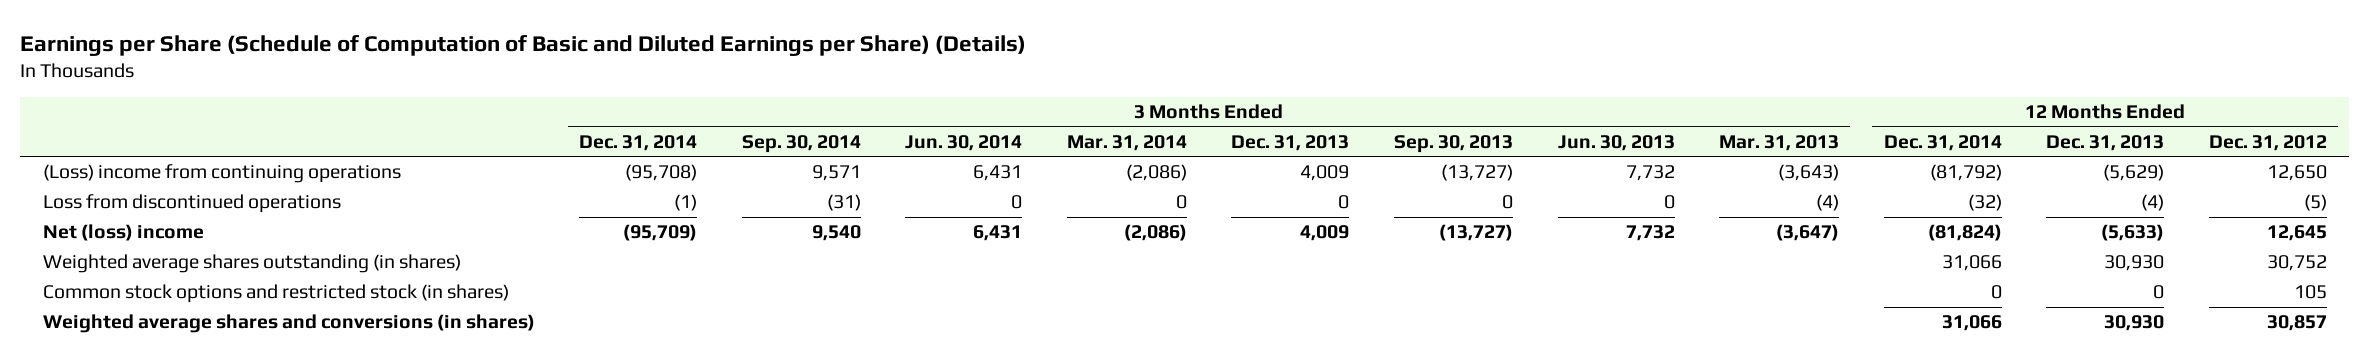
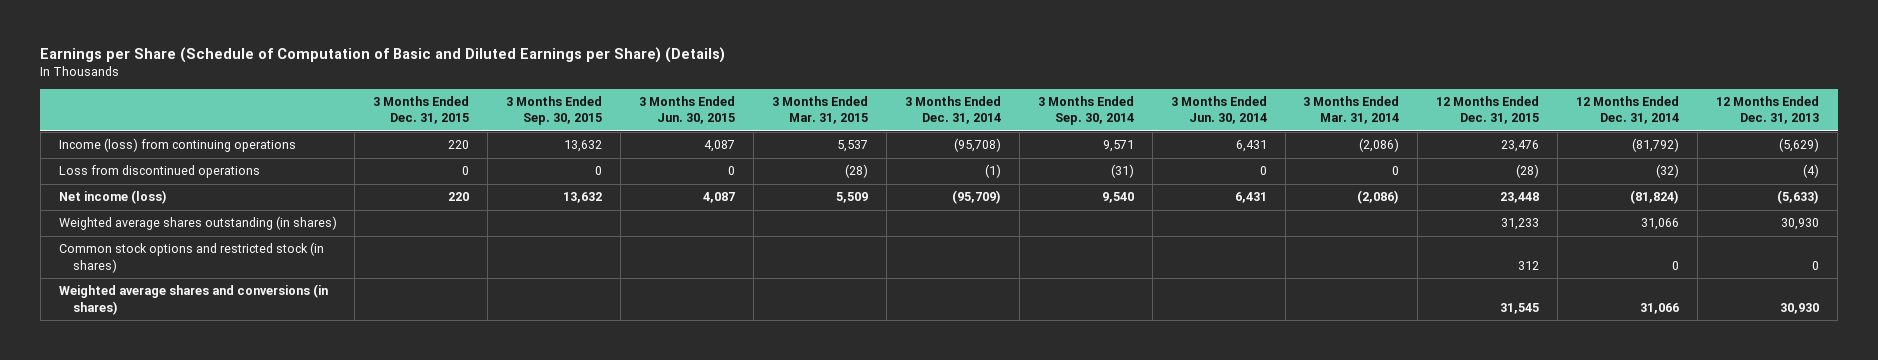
[1231,134,1350,151] Dec. 31, 2013 -> none
[1393,134,1513,153] Sep. 30, 2013 -> none
[1557,134,1675,151] Jun. 30, 2013 -> none
[1719,134,1840,151] Mar. 31, 2013 -> none
[2208,134,2327,151] Dec. 31, 2012 -> none
none -> [373,96,470,125] 3 Months Ended Dec. 31, 2015
none -> [506,96,603,126] 3 Months Ended Sep. 30, 2015
none -> [639,96,736,125] 3 Months Ended Jun. 30, 2015
none -> [772,96,869,125] 3 Months Ended Mar. 31, 2015
none -> [1436,96,1540,125] 12 Months Ended Dec. 31, 2015
[42,164,401,184] (Loss) income from continuing operations -> [58,138,296,153] Income (loss) from continuing operations
[42,224,204,242] Net (loss) income -> [58,190,167,205] Net income (loss)

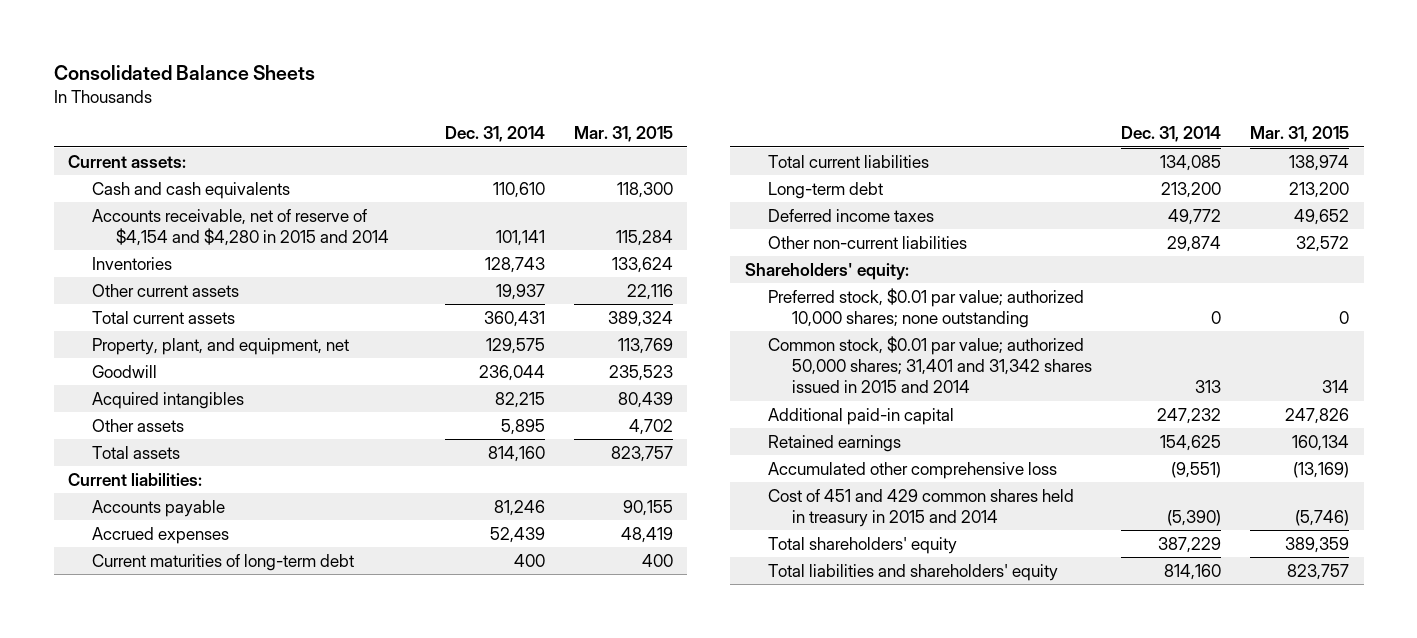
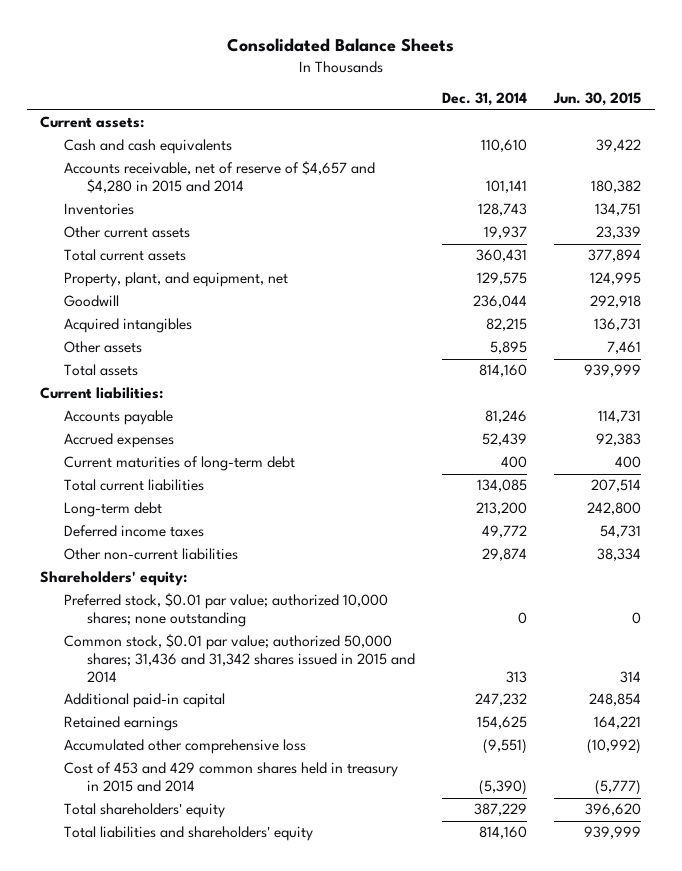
[573,126,673,143] Mar. 31, 2015 -> none
none -> [553,92,642,107] Jun. 30, 2015
[91,208,389,246] Accounts receivable, net of reserve of $4,154 and $4,280 in 2015 and 2014 -> [63,161,375,194] Accounts receivable, net of reserve of $4,657 and $4,280 in 2015 and 2014
[768,335,1092,394] Common stock, $0.01 par value; authorized 50,000 shares; 31,401 and 31,342 shares issued in 2015 and 2014 -> [63,634,415,684] Common stock, $0.01 par value; authorized 50,000 shares; 31,436 and 31,342 shares issued in 2015 and 2014
[768,488,1075,527] Cost of 451 and 429 common shares held in treasury in 2015 and 2014 -> [63,762,398,793] Cost of 453 and 429 common shares held in treasury in 2015 and 2014

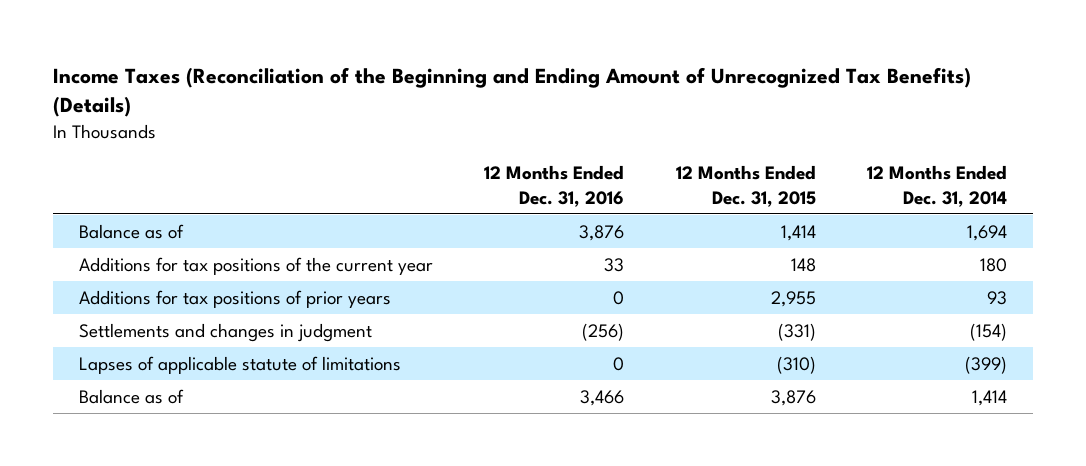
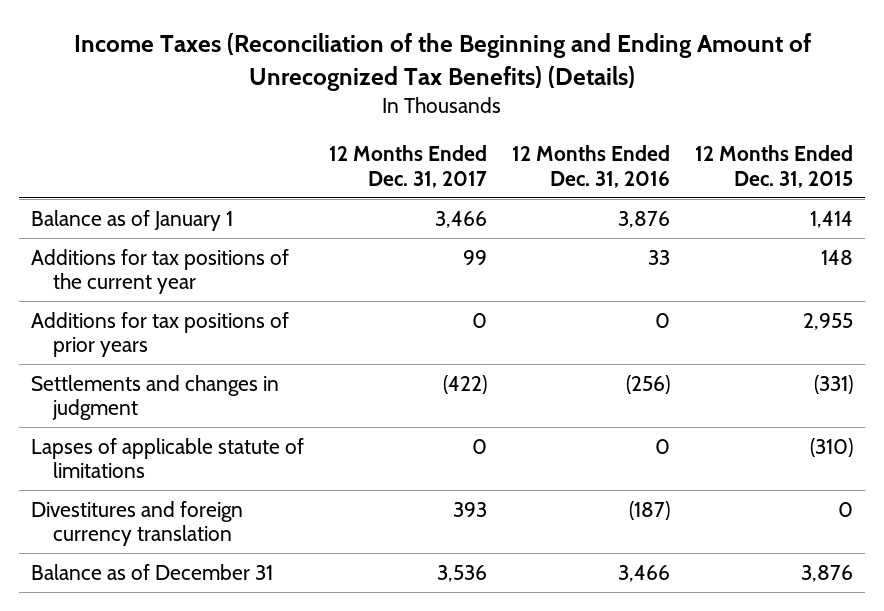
[867,165,1008,207] 12 Months Ended Dec. 31, 2014 -> none
none -> [329,145,488,188] 12 Months Ended Dec. 31, 2017
[79,223,185,239] Balance as of -> [31,209,234,231] Balance as of January 1
none -> [31,500,244,547] Divestitures and foreign currency translation
[79,388,185,404] Balance as of -> [31,563,274,580] Balance as of December 31

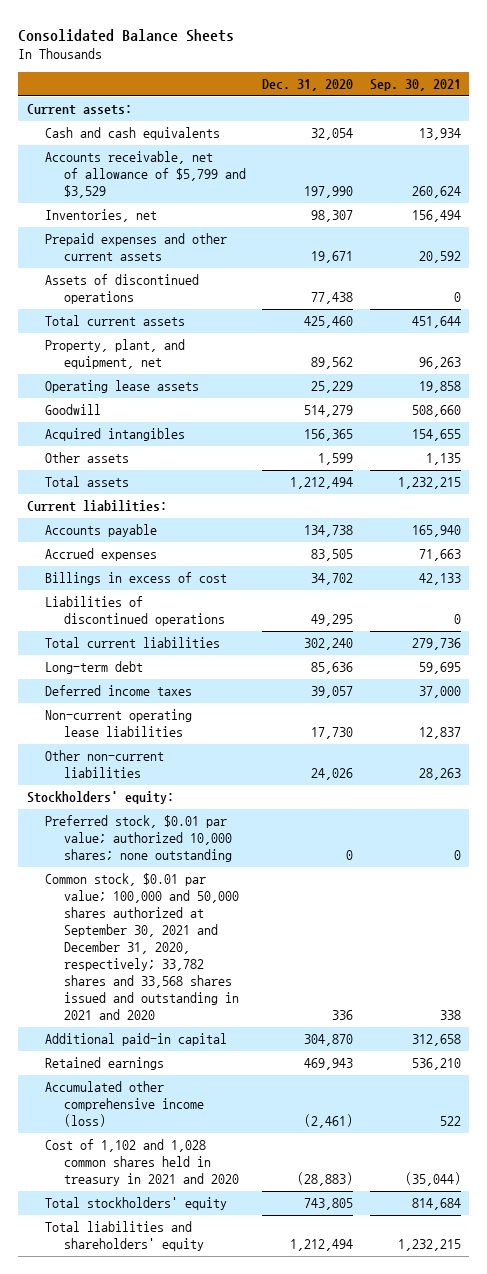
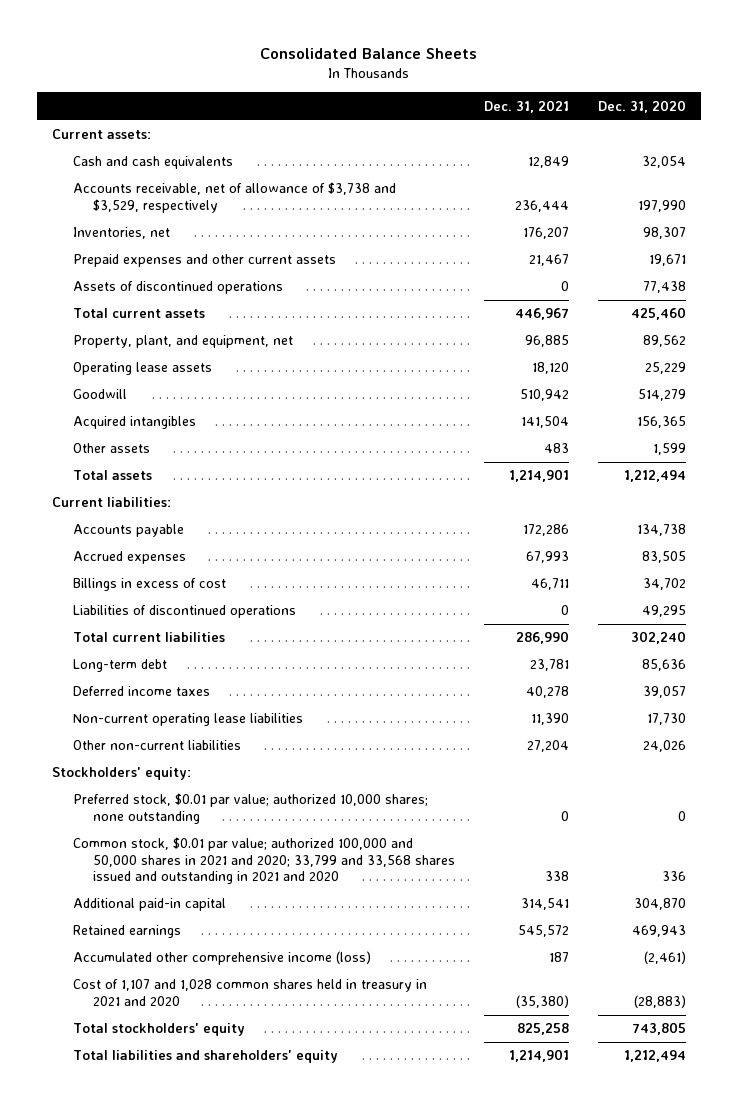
[369,79,461,92] Sep. 30, 2021 -> none
none -> [484,99,570,113] Dec. 31, 2021
[45,151,246,199] Accounts receivable, net of allowance of $5,799 and $3,529 -> [72,182,396,213] Accounts receivable, net of allowance of $3,738 and $3,529, respectively
[45,873,239,1021] Common stock, $0.01 par value; 100,000 and 50,000 shares authorized at September 30, 2021 and December 31, 2020, respectively; 33,782 shares and 33,568 shares issued and outstanding in 2021 and 2020 -> [72,837,456,885] Common stock, $0.01 par value; authorized 100,000 and 50,000 shares in 2021 and 2020; 33,799 and 33,568 shares issued and outstanding in 2021 and 2020
[45,1139,239,1187] Cost of 1,102 and 1,028 common shares held in treasury in 2021 and 2020 -> [72,979,427,1006] Cost of 1,107 and 1,028 common shares held in treasury in 2021 and 2020

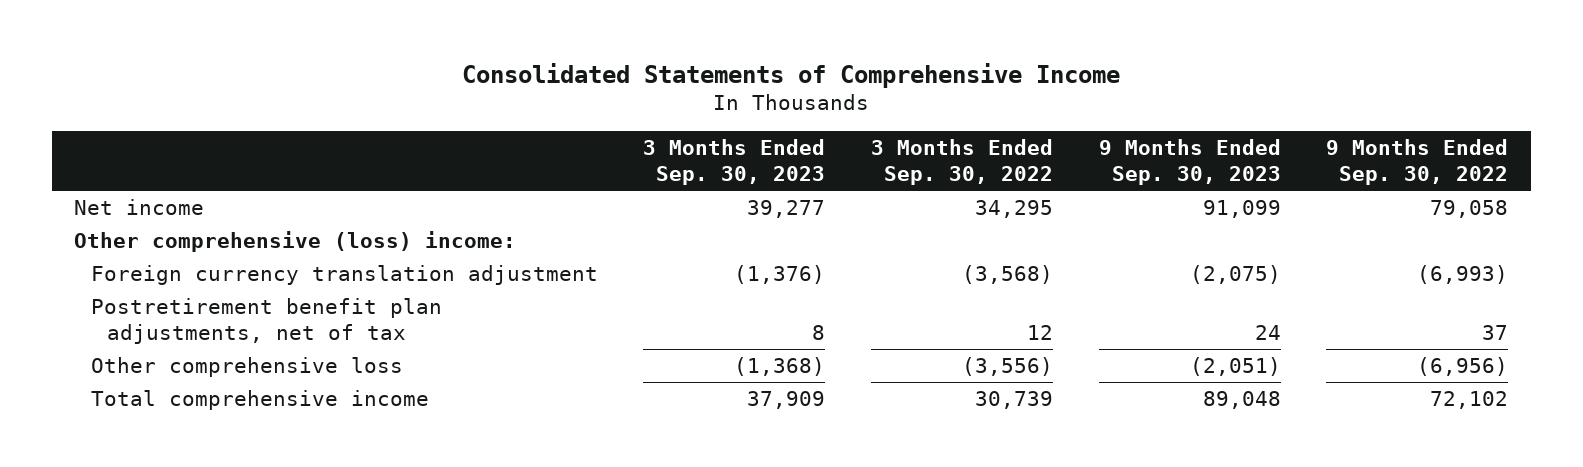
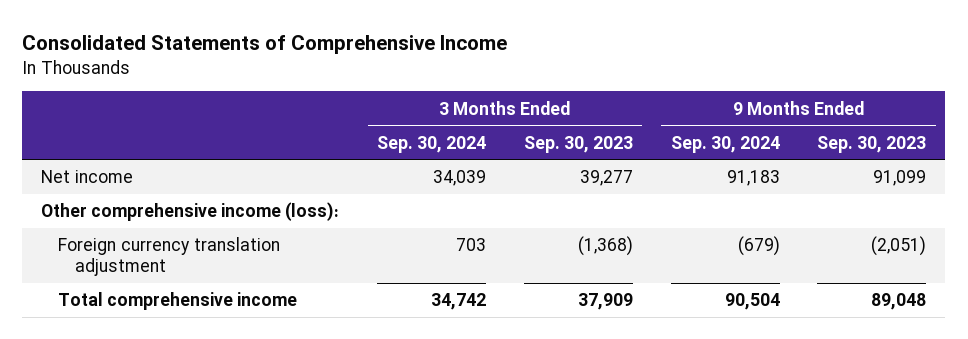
[870,138,1053,185] 3 Months Ended Sep. 30, 2022 -> none
[1326,138,1509,185] 9 Months Ended Sep. 30, 2022 -> none
none -> [377,135,487,153] Sep. 30, 2024
none -> [670,135,780,153] Sep. 30, 2024
[90,297,442,345] Postretirement benefit plan adjustments, net of tax -> none
[90,356,403,377] Other comprehensive loss -> none
[74,230,517,252] Other comprehensive (loss) income: -> [41,202,340,222] Other comprehensive income (loss):
[734,264,826,284] (1,376) -> [577,236,633,257] (1,368)
[1189,264,1281,284] (2,075) -> [871,236,927,257] (2,051)

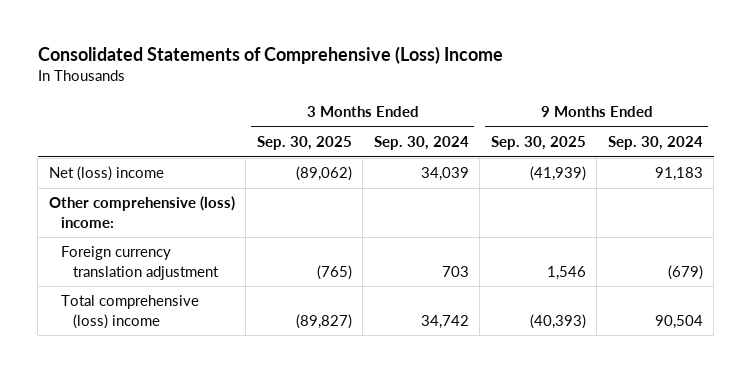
[22,34,508,54] Consolidated Statements of Comprehensive Income -> [37,46,503,65] Consolidated Statements of Comprehensive (Loss) Income
[523,135,633,153] Sep. 30, 2023 -> none
[817,135,927,153] Sep. 30, 2023 -> none
none -> [256,135,352,150] Sep. 30, 2025
none -> [490,135,586,150] Sep. 30, 2025
[41,170,134,184] Net income -> [48,166,164,182] Net (loss) income
[41,202,340,222] Other comprehensive income (loss): -> [48,196,235,228] Other comprehensive (loss) income:
[57,292,297,311] Total comprehensive income -> [60,295,199,329] Total comprehensive (loss) income

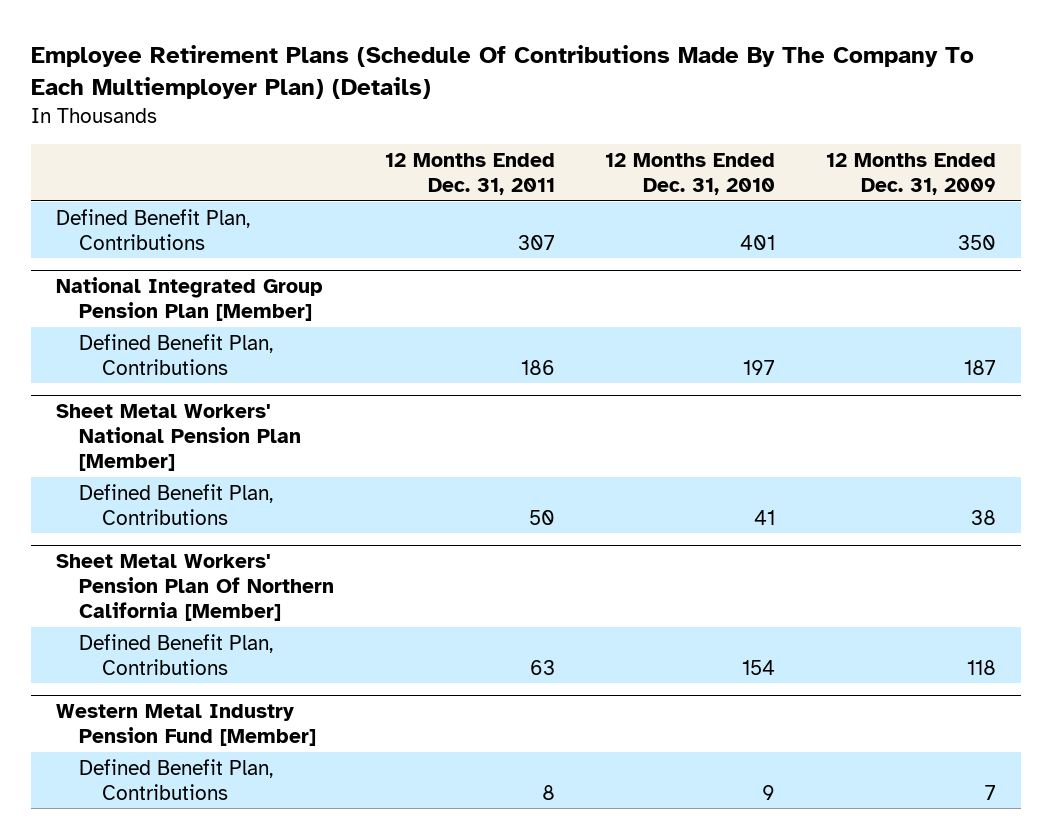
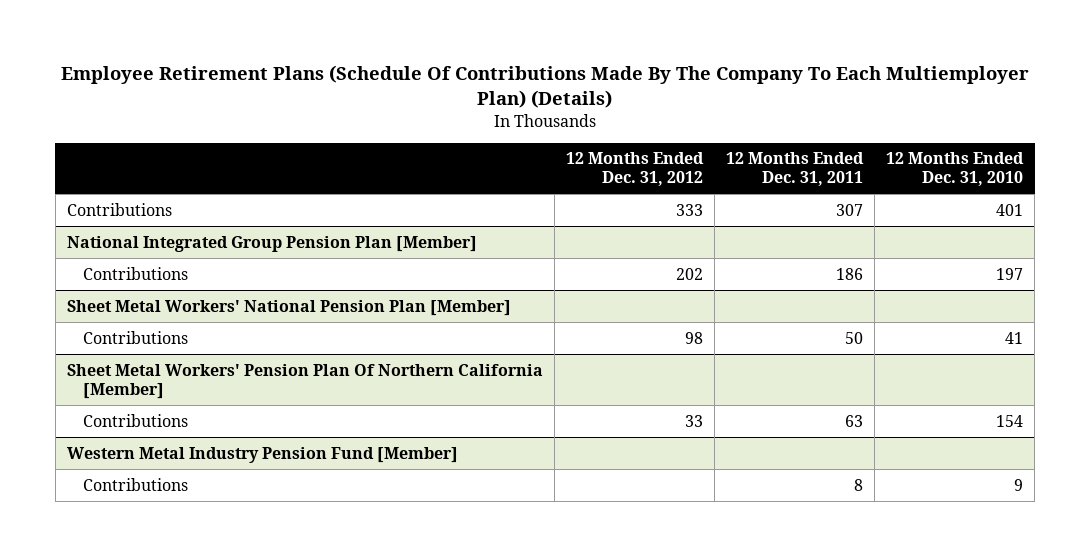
[825,153,996,196] 12 Months Ended Dec. 31, 2009 -> none
none -> [566,152,705,187] 12 Months Ended Dec. 31, 2012
[55,208,250,250] Defined Benefit Plan, Contributions -> [66,202,172,216] Contributions
[79,333,274,375] Defined Benefit Plan, Contributions -> [82,266,188,280] Contributions
[79,483,274,525] Defined Benefit Plan, Contributions -> [82,330,188,344] Contributions
[79,633,274,675] Defined Benefit Plan, Contributions -> [82,413,188,427] Contributions
[79,758,274,800] Defined Benefit Plan, Contributions -> [82,477,188,491] Contributions

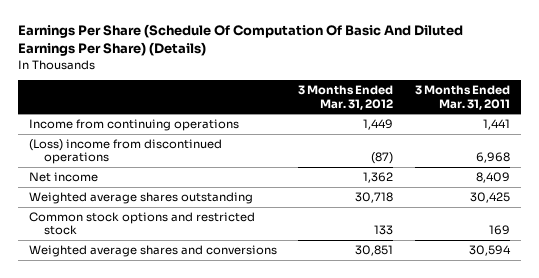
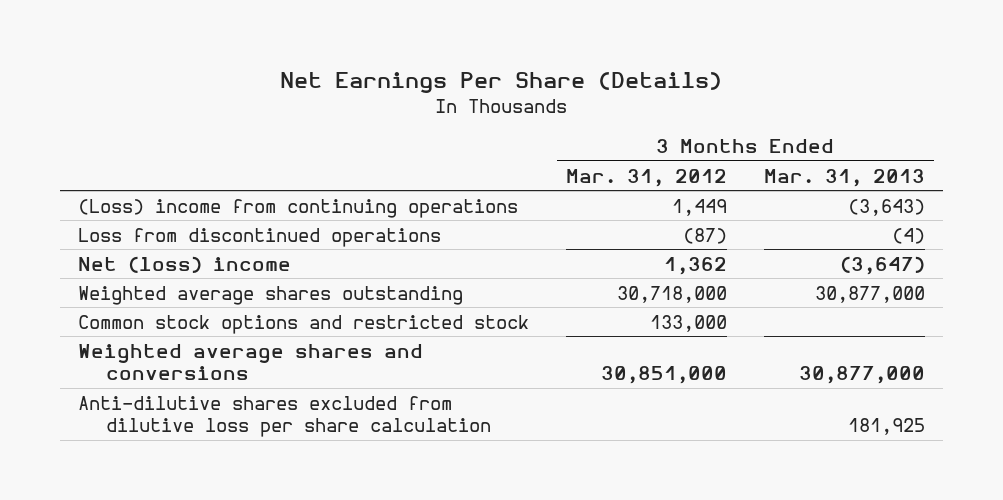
[17,24,463,57] Earnings Per Share (Schedule Of Computation Of Basic And Diluted Earnings Per Share) (Details) -> [280,72,723,94] Net Earnings Per Share (Details)
[415,85,511,110] 3 Months Ended Mar. 31, 2011 -> none
none -> [763,168,925,187] Mar. 31, 2013
[28,119,239,132] Income from continuing operations -> [77,198,518,218] (Loss) income from continuing operations
[28,139,222,165] (Loss) income from discontinued operations -> [77,227,441,247] Loss from discontinued operations
[28,172,98,183] Net income -> [77,255,291,273] Net (loss) income
[355,192,394,204] 30,718 -> [616,285,727,303] 30,718,000
[374,225,394,236] 133 -> [649,314,727,332] 133,000
[355,245,394,257] 30,851 -> [600,366,727,385] 30,851,000
none -> [77,395,491,438] Anti-dilutive shares excluded from dilutive loss per share calculation

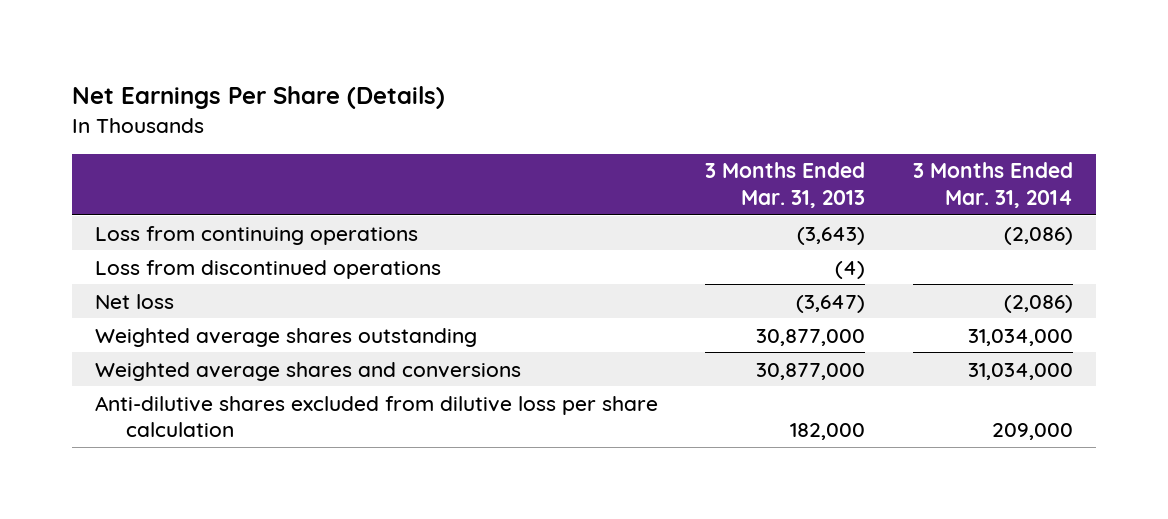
[565,168,727,187] Mar. 31, 2012 -> none
none -> [912,162,1073,209] 3 Months Ended Mar. 31, 2014
[77,198,518,218] (Loss) income from continuing operations -> [95,225,419,245] Loss from continuing operations
[77,255,291,273] Net (loss) income -> [95,293,175,309] Net loss
[77,314,529,334] Common stock options and restricted stock -> none
[847,418,925,436] 181,925 -> [790,423,866,441] 182,000

